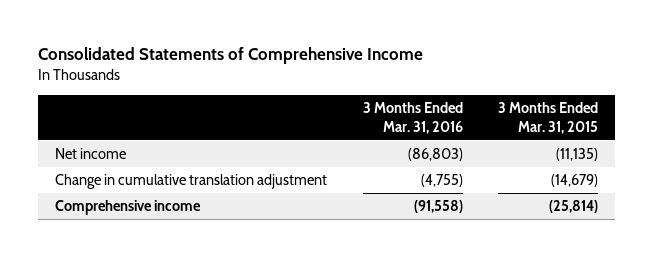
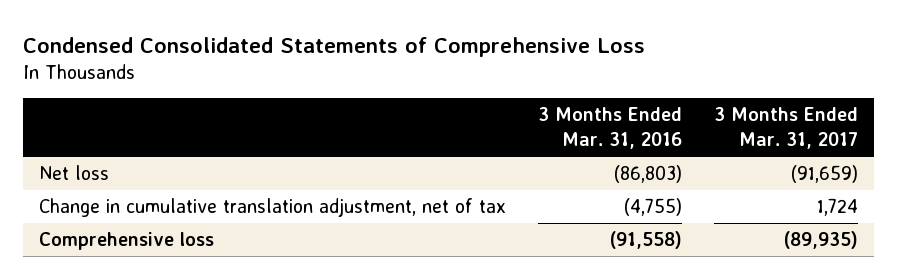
[37,47,423,65] Consolidated Statements of Comprehensive Income -> [22,36,645,57] Condensed Consolidated Statements of Comprehensive Loss
[497,101,598,134] 3 Months Ended Mar. 31, 2015 -> none
none -> [714,107,859,150] 3 Months Ended Mar. 31, 2017
[55,148,127,160] Net income -> [38,164,109,180] Net loss
[55,174,328,190] Change in cumulative translation adjustment -> [38,197,506,217] Change in cumulative translation adjustment, net of tax
[55,200,202,216] Comprehensive income -> [38,231,214,250] Comprehensive loss

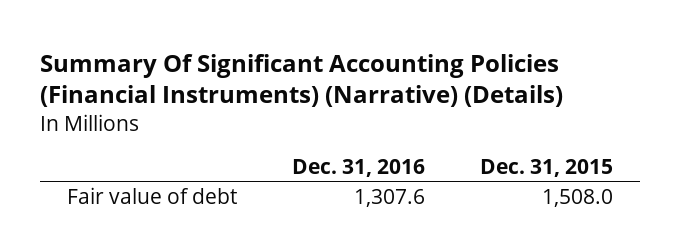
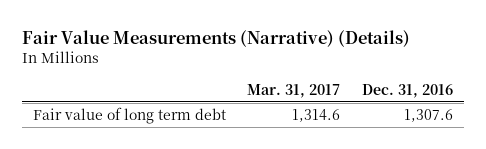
[39,53,563,108] Summary Of Significant Accounting Policies (Financial Instruments) (Narrative) (Details) -> [21,29,410,47] Fair Value Measurements (Narrative) (Details)
[480,158,614,177] Dec. 31, 2015 -> none
none -> [247,83,341,98] Mar. 31, 2017
[67,187,238,205] Fair value of debt -> [32,107,226,125] Fair value of long term debt

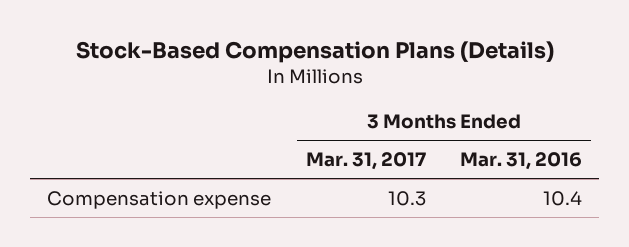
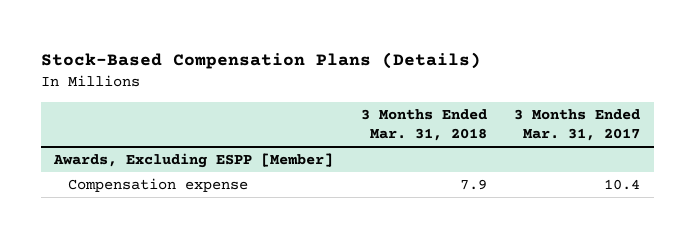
[460,151,583,170] Mar. 31, 2016 -> none
none -> [360,108,487,142] 3 Months Ended Mar. 31, 2018
none -> [53,153,334,169] Awards, Excluding ESPP [Member]
[387,190,426,206] 10.3 -> [603,179,640,191] 10.4

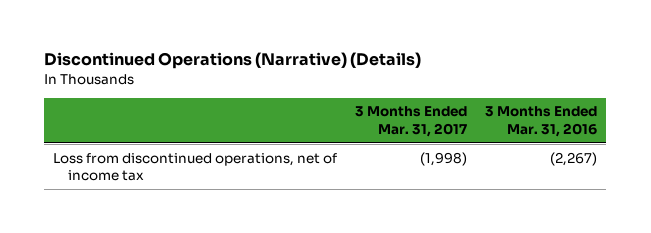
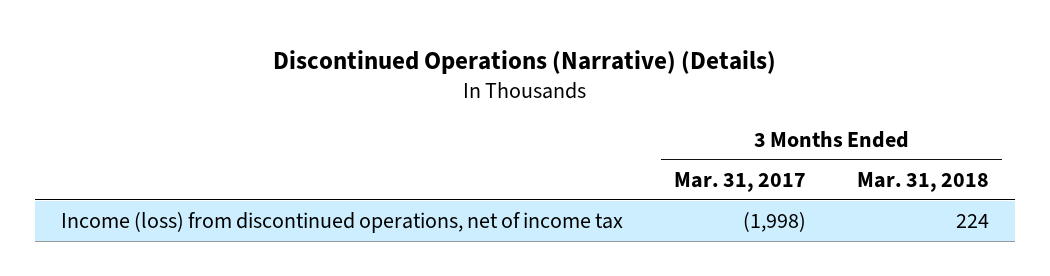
[485,106,598,137] 3 Months Ended Mar. 31, 2016 -> none
none -> [857,171,990,192] Mar. 31, 2018
[53,152,338,182] Loss from discontinued operations, net of income tax -> [60,212,623,234] Income (loss) from discontinued operations, net of income tax

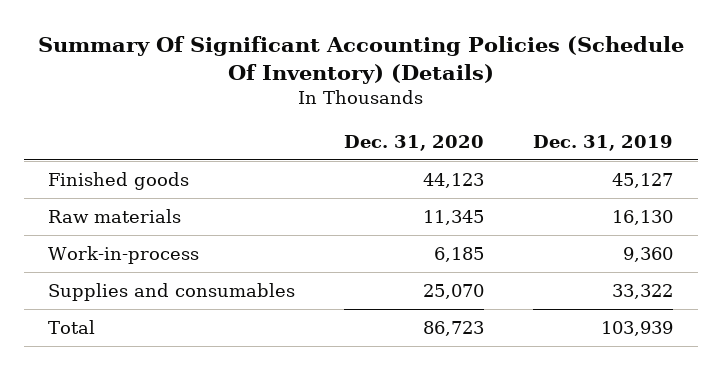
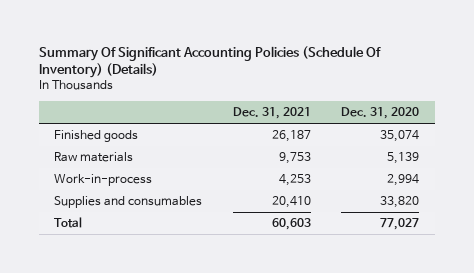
[533,134,674,151] Dec. 31, 2019 -> none
none -> [232,106,311,119] Dec. 31, 2021
[423,173,485,189] 44,123 -> [380,130,420,143] 35,074
[423,210,485,226] 11,345 -> [387,152,420,165] 5,139
[434,247,485,263] 6,185 -> [387,174,420,187] 2,994
[423,284,485,300] 25,070 -> [380,196,420,209] 33,820
[423,321,485,337] 86,723 -> [380,218,420,231] 77,027

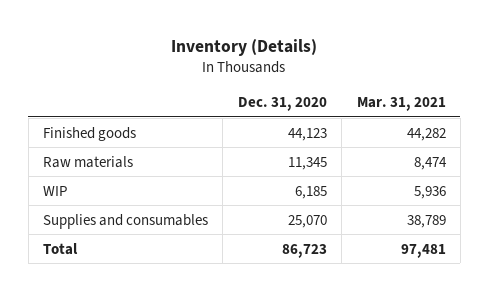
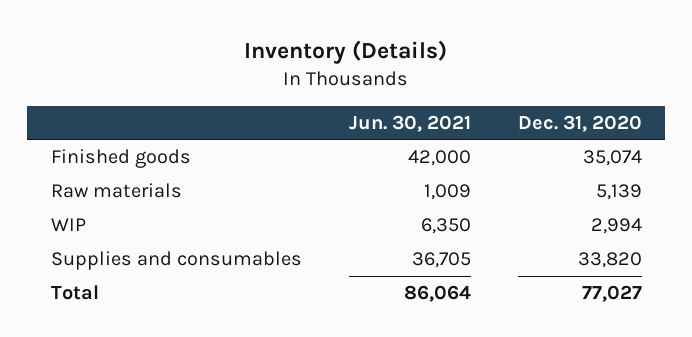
[356,97,446,112] Mar. 31, 2021 -> none
none -> [348,114,471,132] Jun. 30, 2021
[287,127,327,141] 44,123 -> [582,150,642,167] 35,074
[287,156,327,170] 11,345 -> [595,184,642,201] 5,139
[294,185,327,199] 6,185 -> [590,218,642,235] 2,994
[287,214,327,228] 25,070 -> [577,252,642,269] 33,820
[281,243,327,258] 86,723 -> [581,285,642,303] 77,027

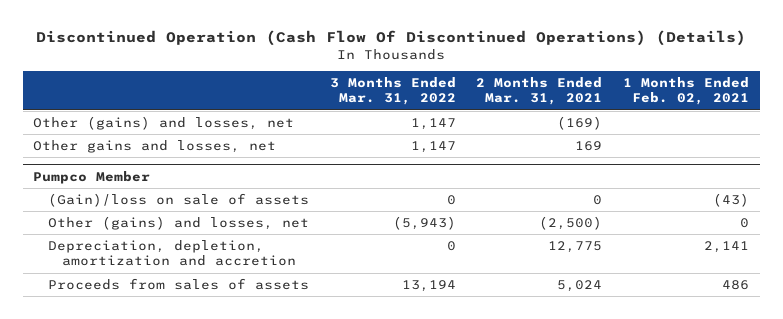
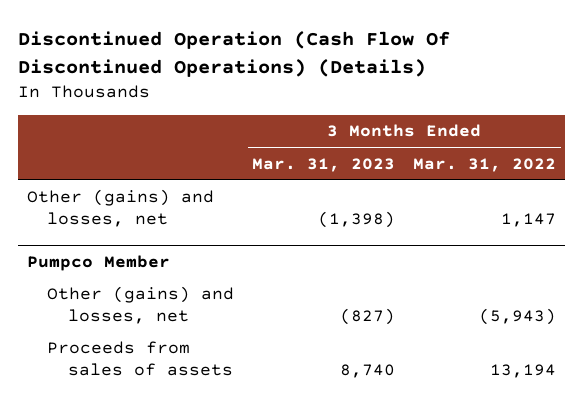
[476,76,603,106] 2 Months Ended Mar. 31, 2021 -> none
[623,76,750,106] 1 Months Ended Feb. 02, 2021 -> none
none -> [252,157,396,172] Mar. 31, 2023
[33,139,277,153] Other gains and losses, net -> none
[47,192,309,207] (Gain)/loss on sale of assets -> none
[47,239,297,267] Depreciation, depletion, amortization and accretion -> none

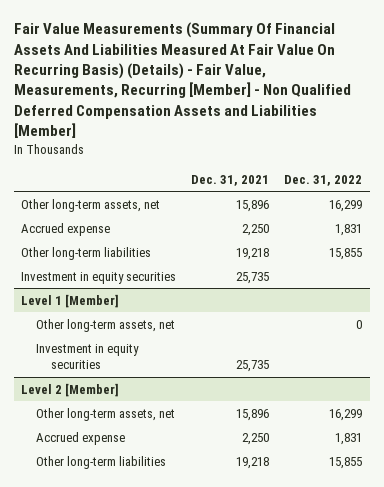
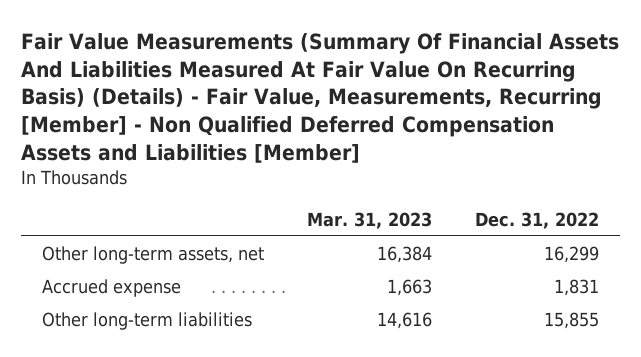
[191,174,270,186] Dec. 31, 2021 -> none
none -> [306,211,432,229] Mar. 31, 2023
[21,271,177,284] Investment in equity securities -> none
[21,293,120,308] Level 1 [Member] -> none
[36,318,176,332] Other long-term assets, net -> none
[36,343,140,370] Investment in equity securities -> none
[21,382,120,397] Level 2 [Member] -> none
[36,407,176,421] Other long-term assets, net -> none
[36,431,126,445] Accrued expense -> none
[36,455,167,469] Other long-term liabilities -> none

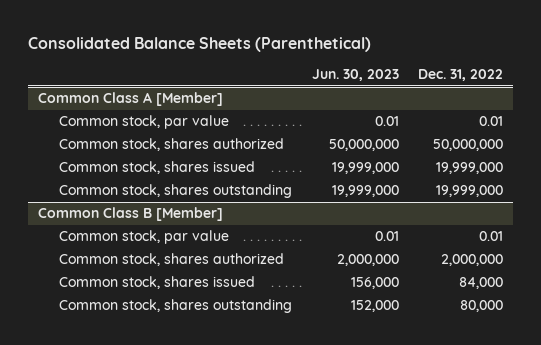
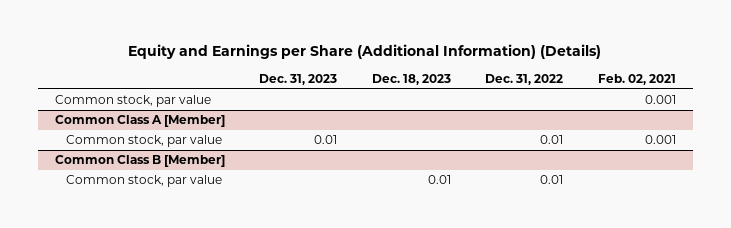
[27,37,371,53] Consolidated Balance Sheets (Parenthetical) -> [128,44,602,60] Equity and Earnings per Share (Additional Information) (Details)
[311,69,399,82] Jun. 30, 2023 -> none
none -> [259,73,338,85] Dec. 31, 2023
none -> [371,73,451,85] Dec. 18, 2023
none -> [597,73,676,85] Feb. 02, 2021
none -> [54,95,211,108] Common stock, par value
[59,138,285,152] Common stock, shares authorized -> none
[59,161,256,175] Common stock, shares issued -> none
[59,184,293,199] Common stock, shares outstanding -> none
[59,253,285,267] Common stock, shares authorized -> none
[59,276,256,290] Common stock, shares issued -> none
[59,299,293,314] Common stock, shares outstanding -> none

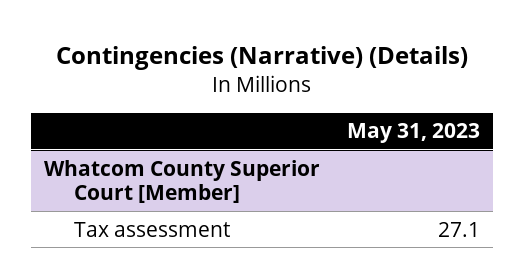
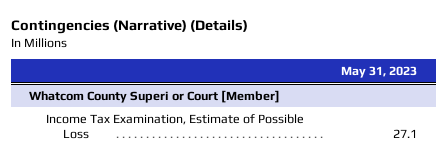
[44,159,321,204] Whatcom County Superior Court [Member] -> [29,89,281,103] Whatcom County Superi or Court [Member]
[73,221,230,237] Tax assessment -> [46,113,305,139] Income Tax Examination, Estimate of Possible Loss

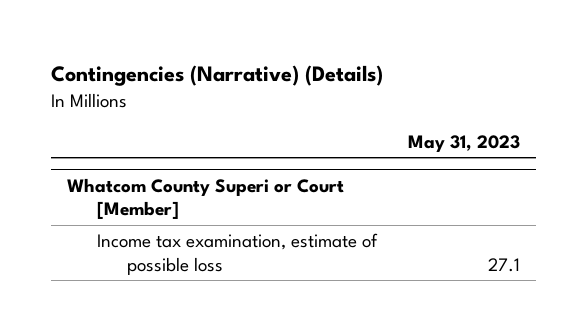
[46,113,305,139] Income Tax Examination, Estimate of Possible Loss -> [96,232,378,275] Income tax examination, estimate of possible loss

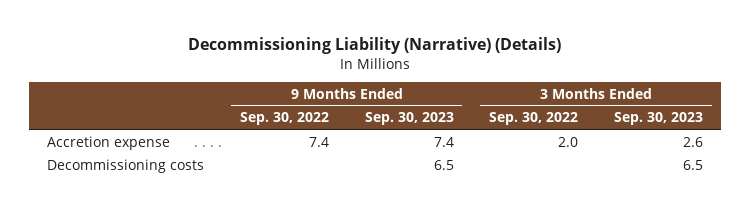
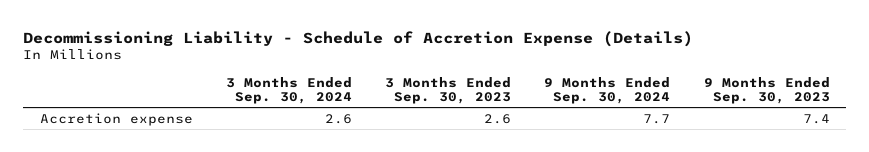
[188,37,562,55] Decommissioning Liability (Narrative) (Details) -> [23,30,694,47] Decommissioning Liability - Schedule of Accretion Expense (Details)
[239,112,329,126] Sep. 30, 2022 -> none
[489,112,579,126] Sep. 30, 2022 -> none
none -> [226,76,353,105] 3 Months Ended Sep. 30, 2024
none -> [544,76,671,105] 9 Months Ended Sep. 30, 2024
[46,158,204,173] Decommissioning costs -> none

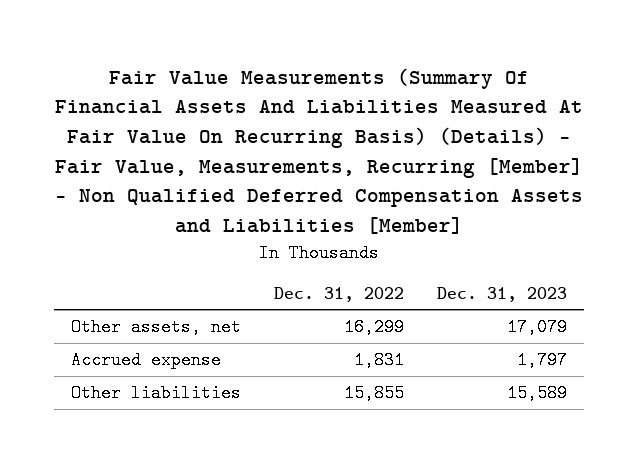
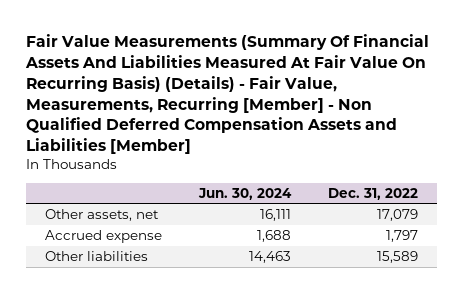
[437,286,568,302] Dec. 31, 2023 -> none
none -> [198,187,293,200] Jun. 30, 2024
[344,318,405,337] 16,299 -> [377,208,419,221] 17,079
[354,351,405,370] 1,831 -> [386,229,419,242] 1,797
[344,384,405,403] 15,855 -> [377,250,419,263] 15,589

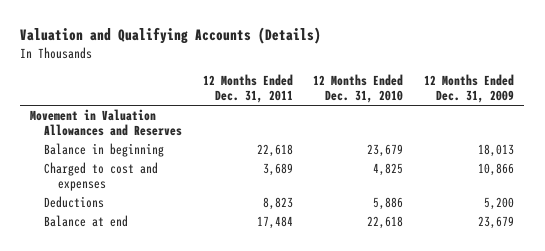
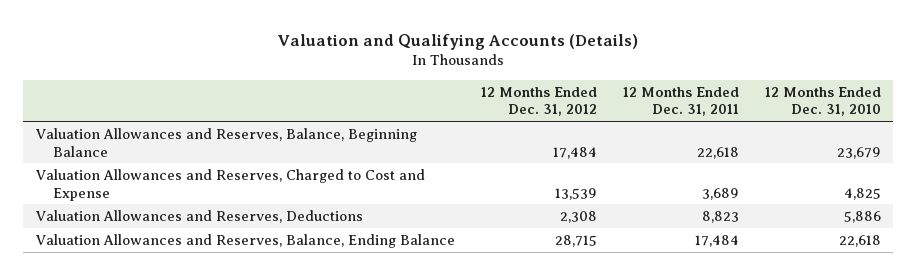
[424,74,515,104] 12 Months Ended Dec. 31, 2009 -> none
none -> [481,86,598,117] 12 Months Ended Dec. 31, 2012
[30,108,182,137] Movement in Valuation Allowances and Reserves -> none
[43,142,164,157] Balance in beginning -> [35,127,418,157] Valuation Allowances and Reserves, Balance, Beginning Balance
[43,161,158,192] Charged to cost and expenses -> [35,168,426,201] Valuation Allowances and Reserves, Charged to Cost and Expense
[43,195,104,208] Deductions -> [35,209,364,223] Valuation Allowances and Reserves, Deductions
[43,214,128,227] Balance at end -> [35,233,456,248] Valuation Allowances and Reserves, Balance, Ending Balance

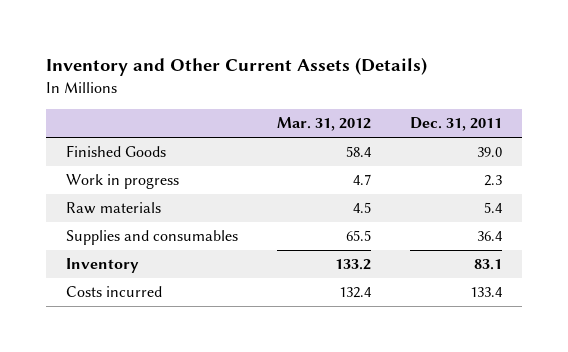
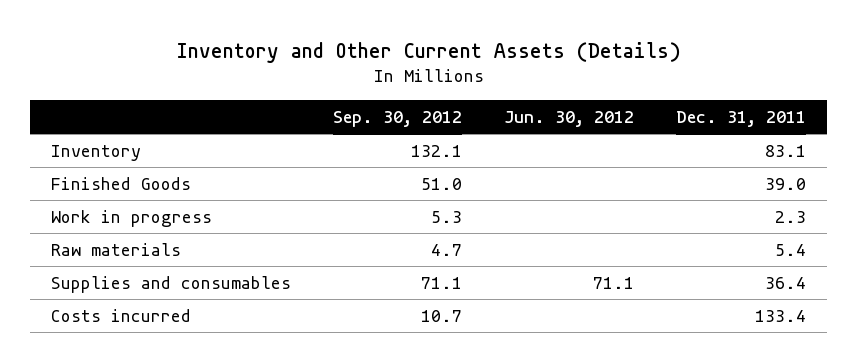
[276,117,371,132] Mar. 31, 2012 -> none
none -> [333,110,463,127] Sep. 30, 2012
none -> [504,110,635,127] Jun. 30, 2012
[65,258,139,274] Inventory -> [51,144,142,161] Inventory

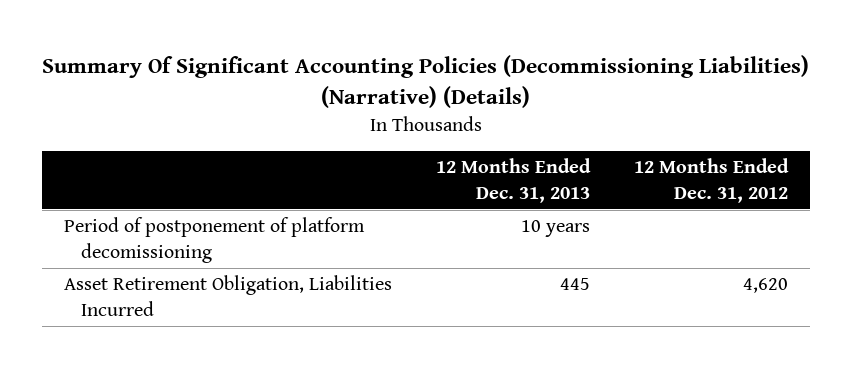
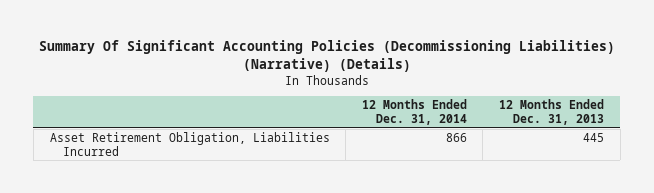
[633,158,789,203] 12 Months Ended Dec. 31, 2012 -> none
none -> [361,98,467,126] 12 Months Ended Dec. 31, 2014
[64,217,366,263] Period of postponement of platform decomissioning -> none

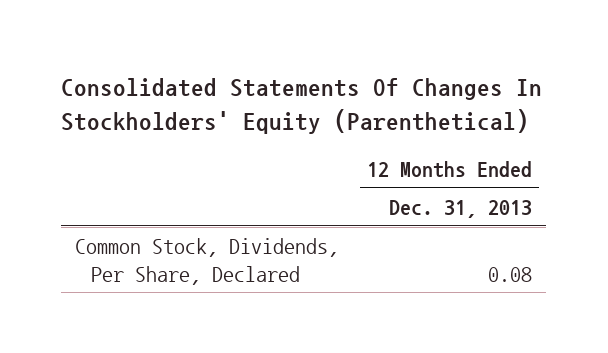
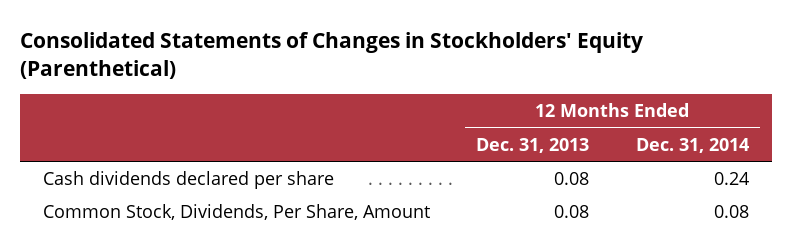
[61,77,543,134] Consolidated Statements Of Changes In Stockholders' Equity (Parenthetical) -> [20,32,644,80] Consolidated Statements of Changes in Stockholders' Equity (Parenthetical)
none -> [635,137,749,153] Dec. 31, 2014
[75,237,340,285] Common Stock, Dividends, Per Share, Declared -> [43,171,335,190] Cash dividends declared per share
none -> [43,204,431,221] Common Stock, Dividends, Per Share, Amount

